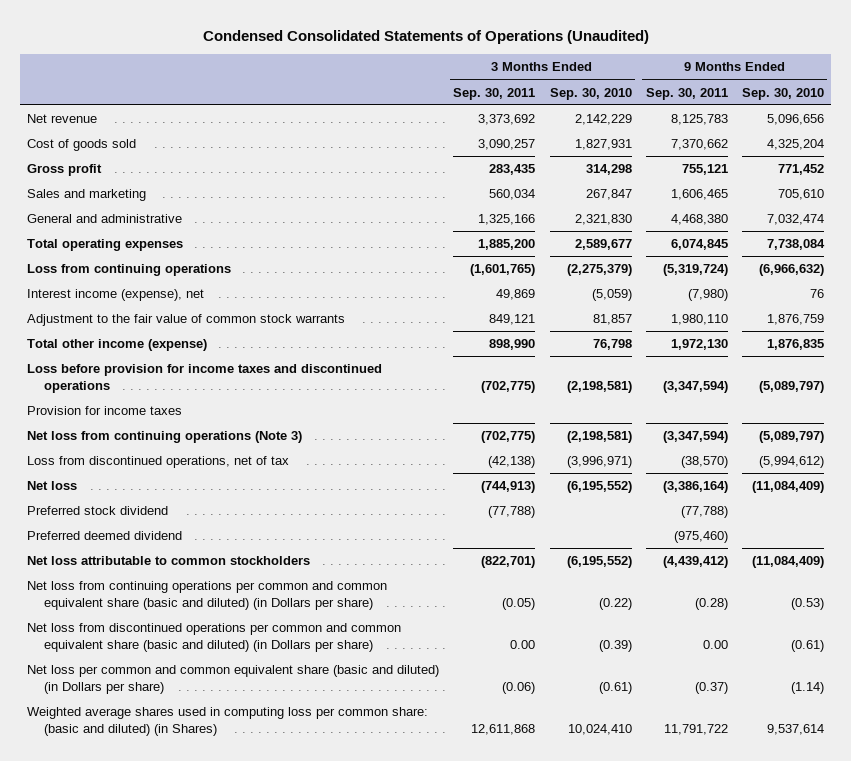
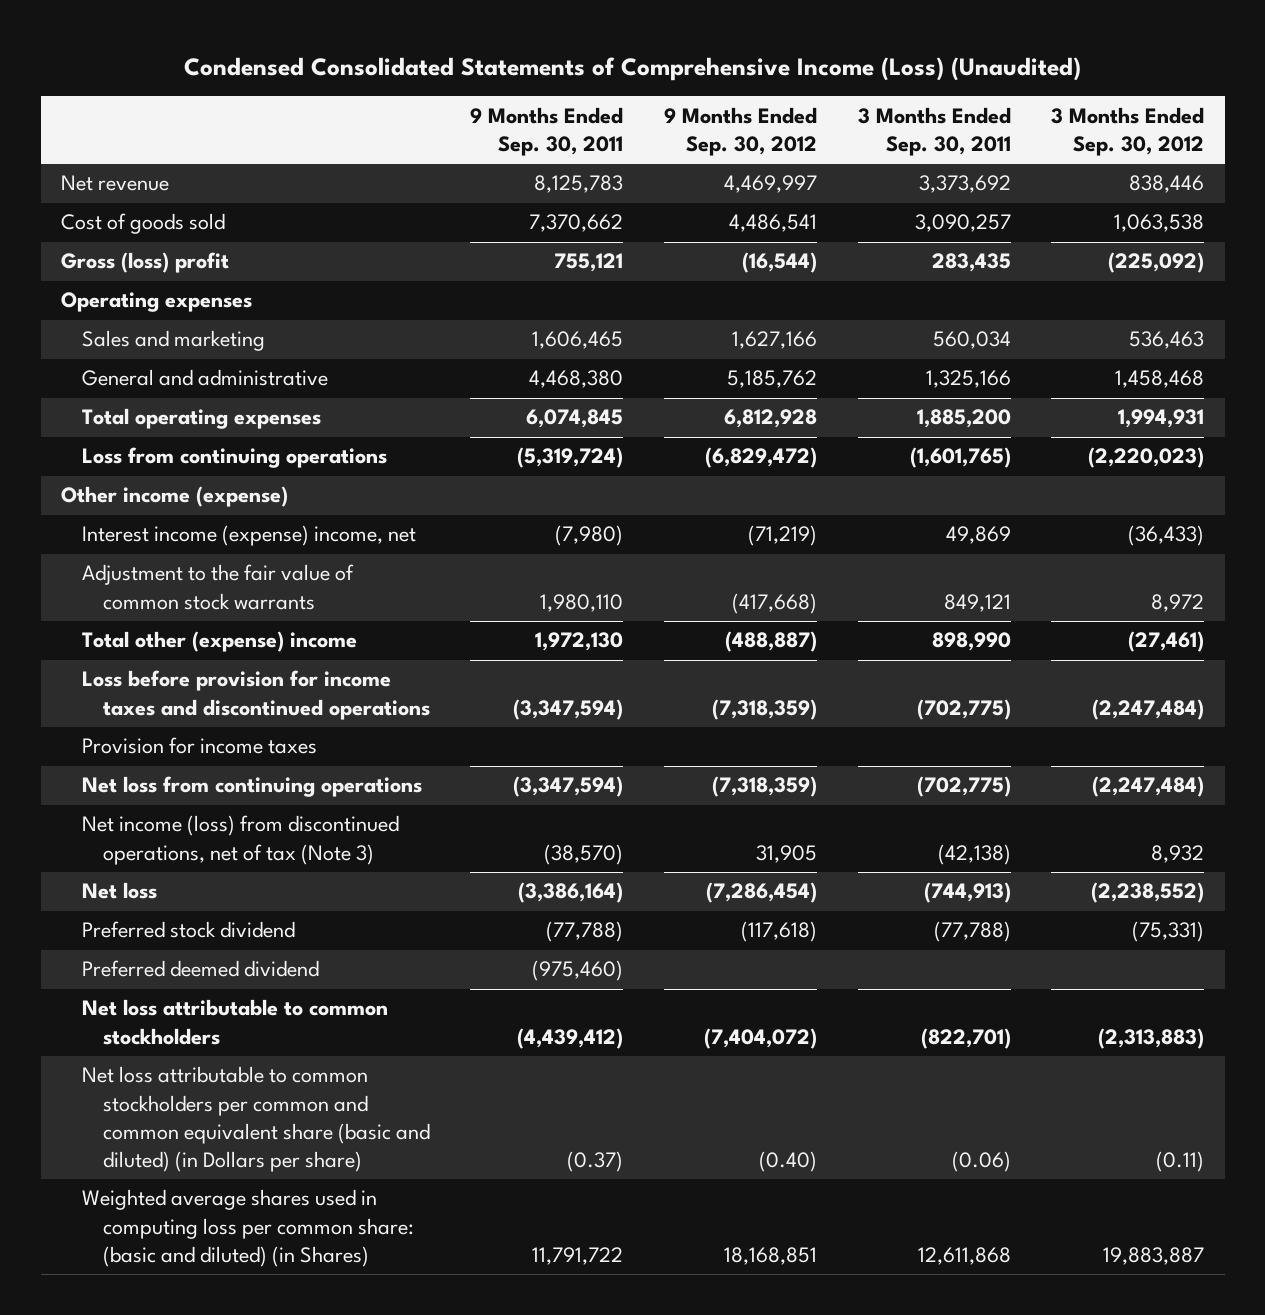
[202,29,649,44] Condensed Consolidated Statements of Operations (Unaudited) -> [183,56,1081,81] Condensed Consolidated Statements of Comprehensive Income (Loss) (Unaudited)
[549,87,632,100] Sep. 30, 2010 -> none
[741,87,824,100] Sep. 30, 2010 -> none
none -> [663,106,817,157] 9 Months Ended Sep. 30, 2012
none -> [1051,106,1205,157] 3 Months Ended Sep. 30, 2012
[27,164,103,177] Gross profit -> [61,252,230,274] Gross (loss) profit
none -> [61,292,253,313] Operating expenses
none -> [61,486,289,508] Other income (expense)
[27,289,205,302] Interest income (expense), net -> [81,525,416,547] Interest income (expense) income, net
[27,339,208,352] Total other income (expense) -> [81,631,357,653] Total other (expense) income
[27,431,303,444] Net loss from continuing operations (Note 3) -> [81,776,422,798] Net loss from continuing operations
[27,456,290,469] Loss from discontinued operations, net of tax -> [81,815,399,865] Net income (loss) from discontinued operations, net of tax (Note 3)
[27,581,388,611] Net loss from continuing operations per common and common equivalent share (basic and diluted) (in Dollars per share) -> none
[27,623,402,653] Net loss from discontinued operations per common and common equivalent share (basic and diluted) (in Dollars per share) -> none
[27,665,440,695] Net loss per common and common equivalent share (basic and diluted) (in Dollars per share) -> [81,1066,430,1172] Net loss attributable to common stockholders per common and common equivalent share (basic and diluted) (in Dollars per share)

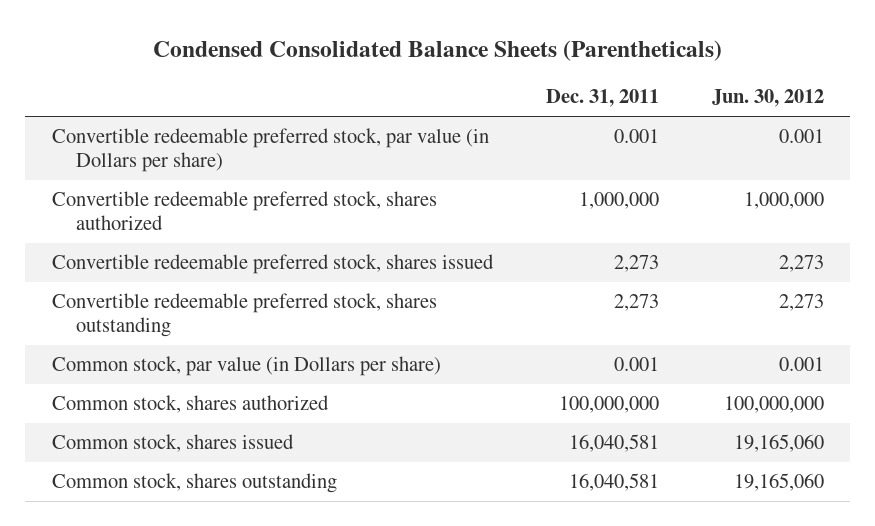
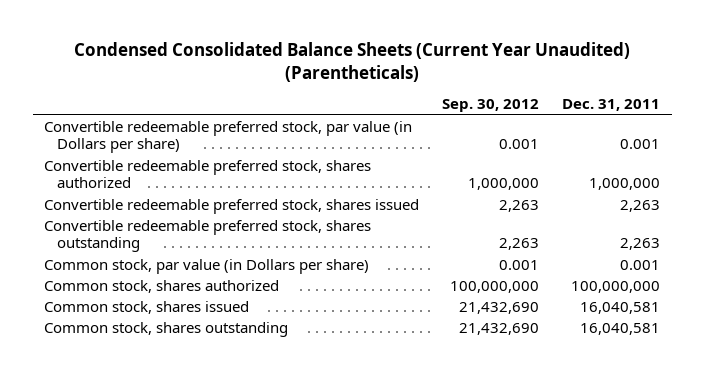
[152,39,722,61] Condensed Consolidated Balance Sheets (Parentheticals) -> [74,41,631,82] Condensed Consolidated Balance Sheets (Current Year Unaudited) (Parentheticals)
[711,89,824,108] Jun. 30, 2012 -> none
none -> [442,99,540,113] Sep. 30, 2012
[613,255,659,273] 2,273 -> [620,199,661,212] 2,263
[613,294,659,312] 2,273 -> [620,238,661,251] 2,263

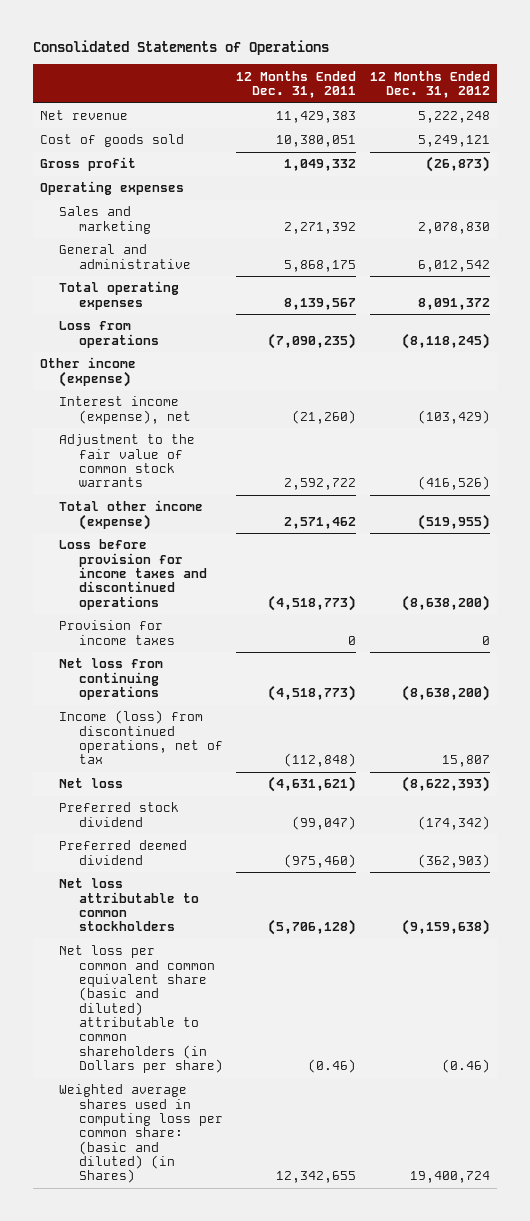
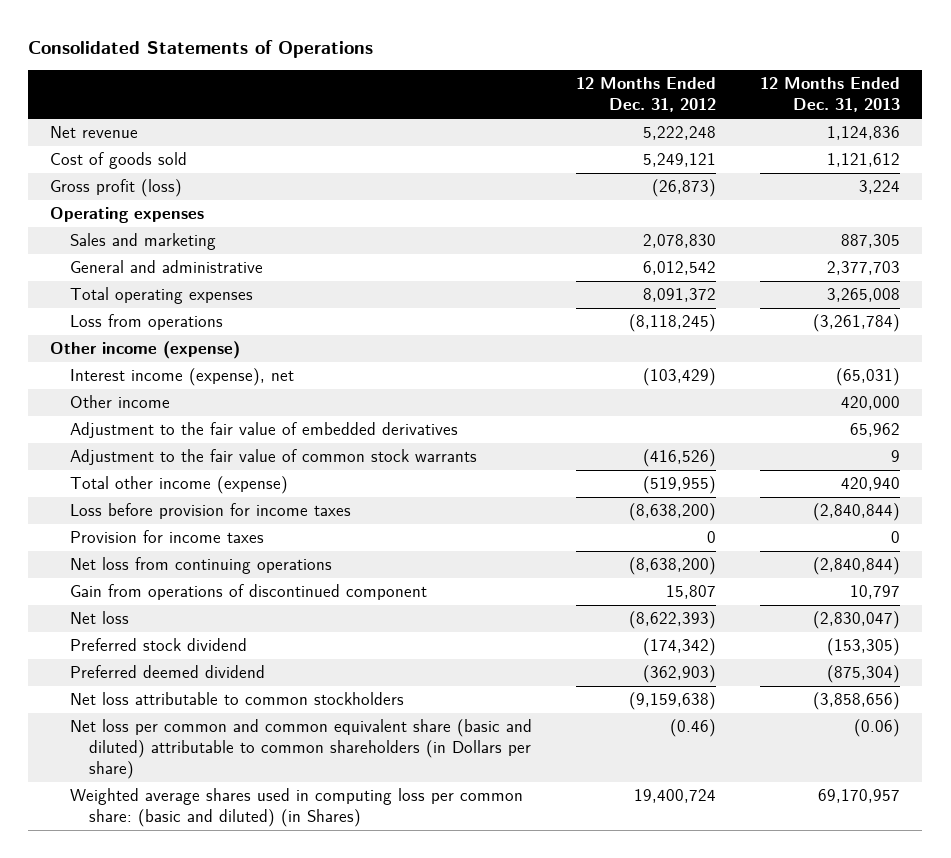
[236,70,357,98] 12 Months Ended Dec. 31, 2011 -> none
none -> [760,77,901,113] 12 Months Ended Dec. 31, 2013
[39,157,136,172] Gross profit -> [50,179,183,198] Gross profit (loss)
none -> [69,395,170,409] Other income
none -> [69,422,458,439] Adjustment to the fair value of embedded derivatives
[59,539,207,610] Loss before provision for income taxes and discontinued operations -> [69,503,351,520] Loss before provision for income taxes
[59,710,223,765] Income (loss) from discontinued operations, net of tax -> [69,584,427,601] Gain from operations of discontinued component

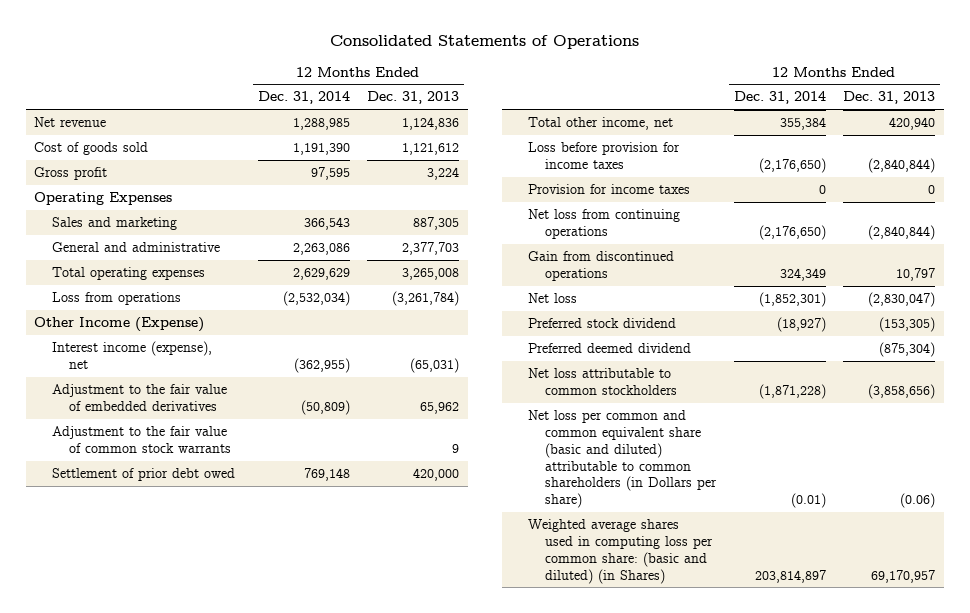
[576,77,717,113] 12 Months Ended Dec. 31, 2012 -> none
none -> [257,91,350,105] Dec. 31, 2014
[50,179,183,198] Gross profit (loss) -> [34,166,108,180] Gross profit
[50,207,205,224] Operating expenses -> [34,191,173,205] Operating Expenses
[50,341,241,360] Other income (expense) -> [34,316,205,332] Other Income (Expense)
[69,395,170,409] Other income -> none
none -> [51,467,235,481] Settlement of prior debt owed
[69,476,288,495] Total other income (expense) -> [527,116,673,130] Total other income, net
[69,584,427,601] Gain from operations of discontinued component -> [527,250,674,281] Gain from discontinued operations

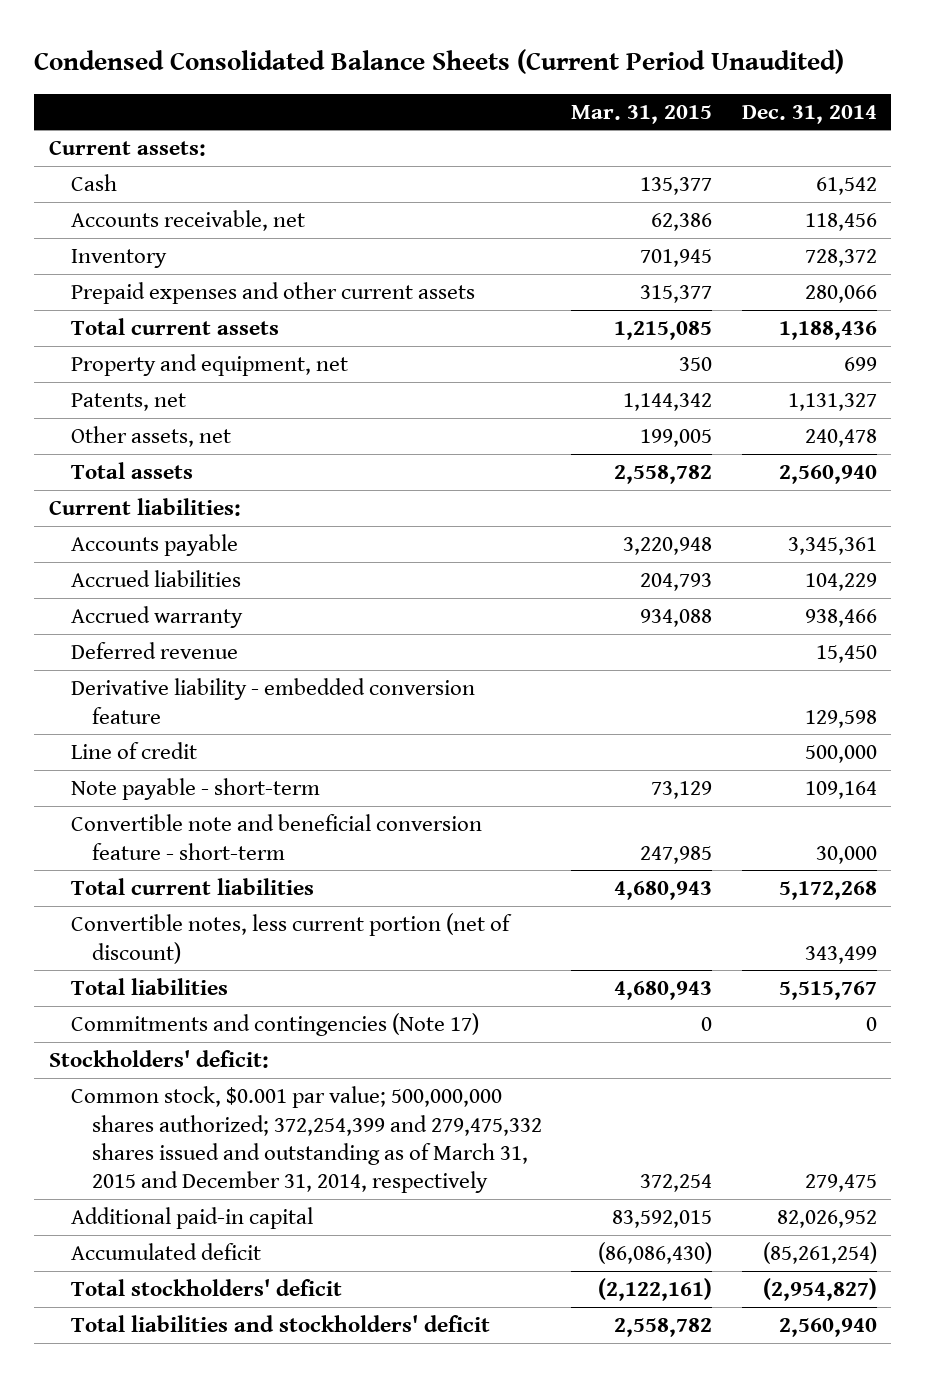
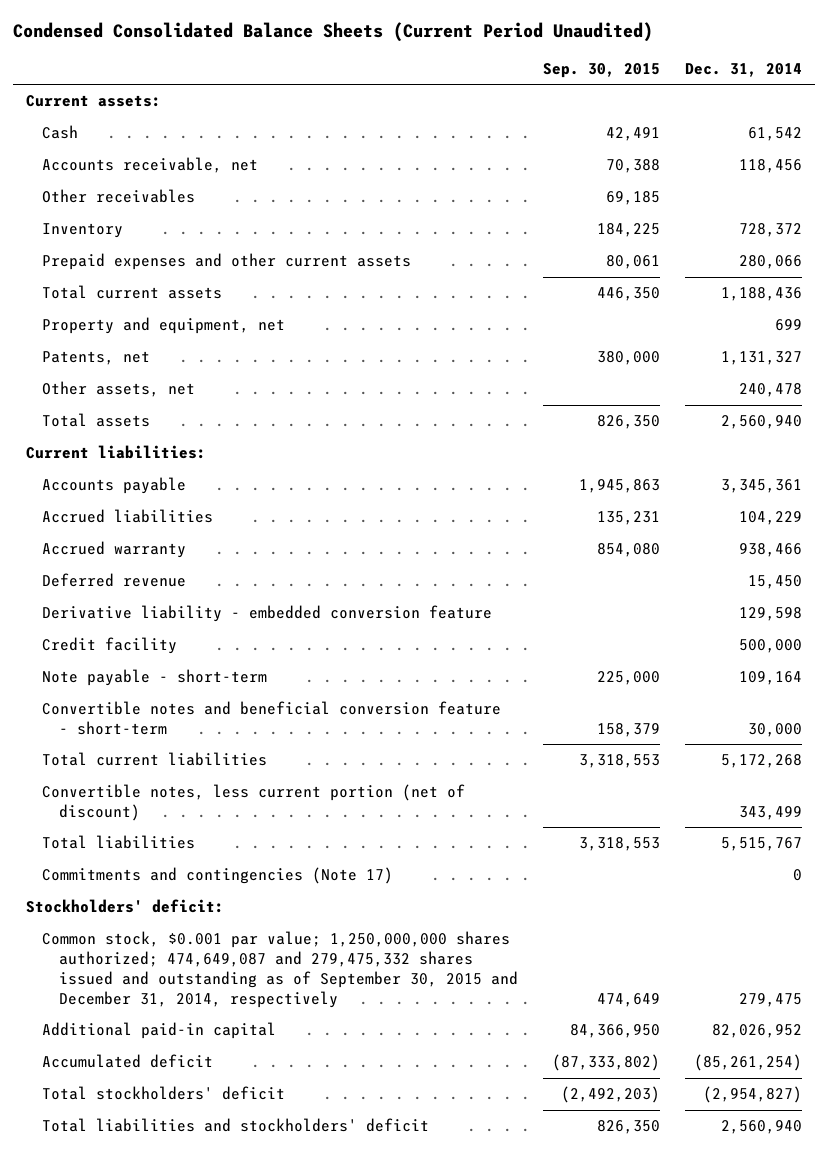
[571,104,713,124] Mar. 31, 2015 -> none
none -> [542,63,660,79] Sep. 30, 2015
none -> [42,189,196,204] Other receivables
[70,742,197,760] Line of credit -> [42,637,178,655] Credit facility
[70,814,482,860] Convertible note and beneficial conversion feature - short-term -> [42,701,502,736] Convertible notes and beneficial conversion feature - short-term
[70,1086,542,1194] Common stock, $0.001 par value; 500,000,000 shares authorized; 372,254,399 and 279,475,332 shares issued and outstanding as of March 31, 2015 and December 31, 2014, respectively -> [42,931,518,1008] Common stock, $0.001 par value; 1,250,000,000 shares authorized; 474,649,087 and 279,475,332 shares issued and outstanding as of September 30, 2015 and December 31, 2014, respectively

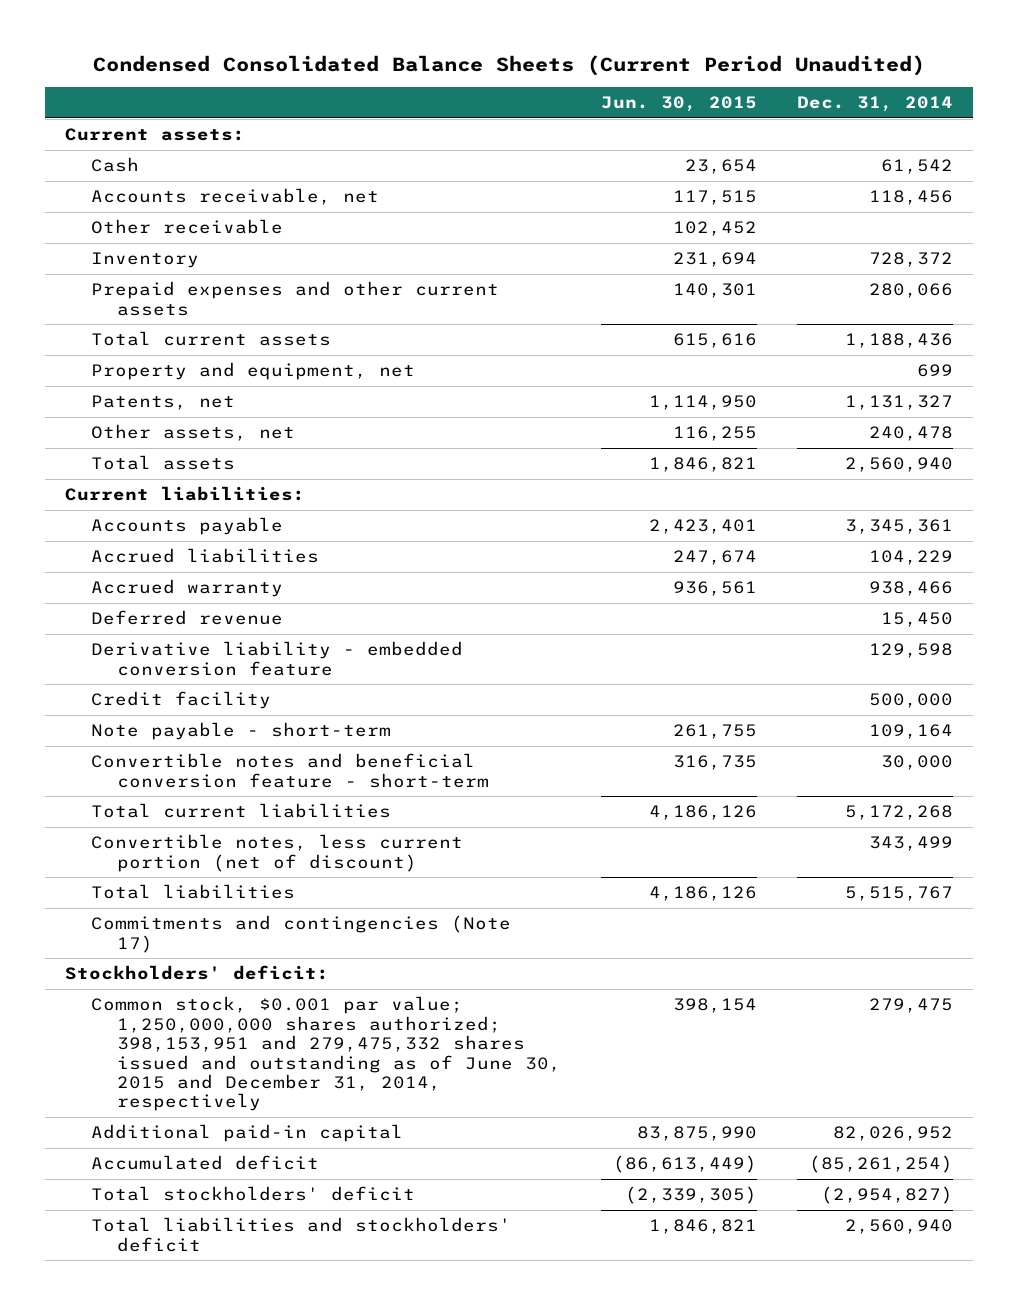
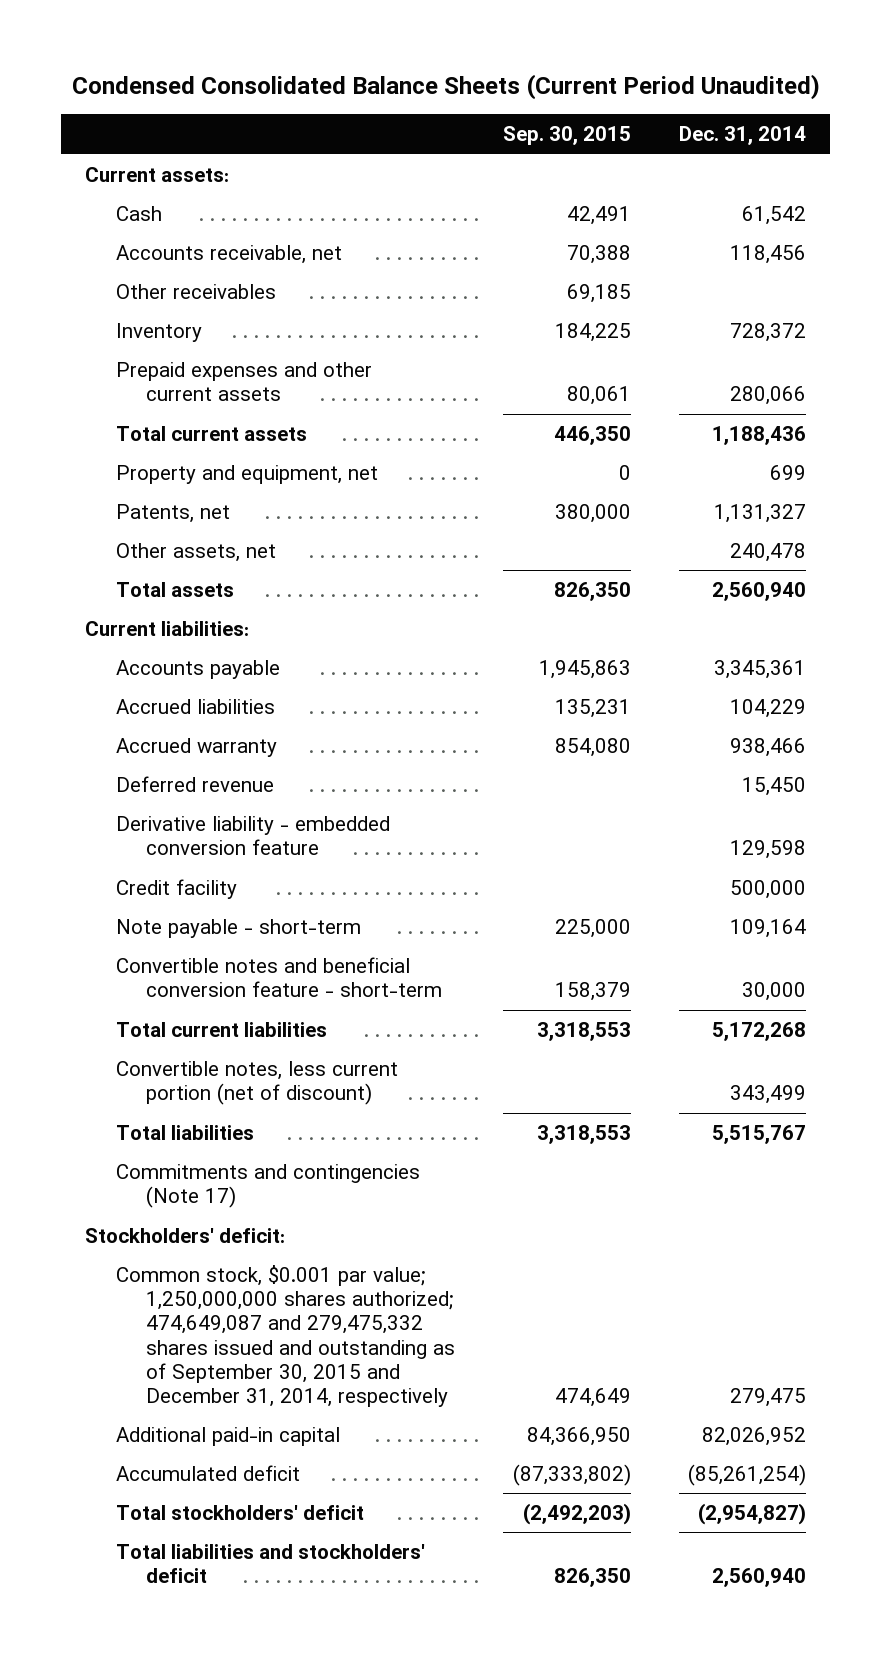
[601,96,758,113] Jun. 30, 2015 -> none
none -> [502,126,631,146] Sep. 30, 2015
[90,219,283,235] Other receivable -> [115,284,276,300] Other receivables
[90,996,562,1112] Common stock, $0.001 par value; 1,250,000,000 shares authorized; 398,153,951 and 279,475,332 shares issued and outstanding as of June 30, 2015 and December 31, 2014, respectively -> [115,1265,455,1408] Common stock, $0.001 par value; 1,250,000,000 shares authorized; 474,649,087 and 279,475,332 shares issued and outstanding as of September 30, 2015 and December 31, 2014, respectively

